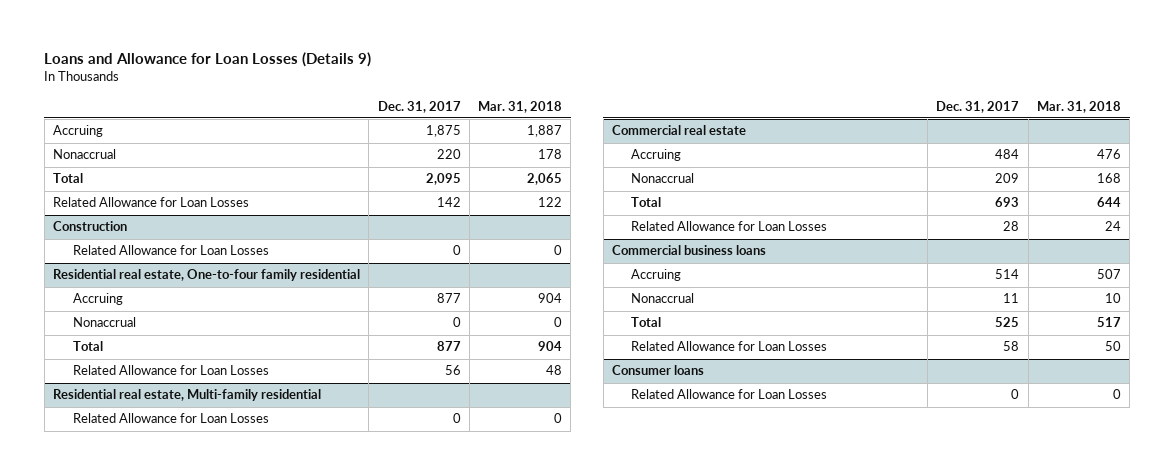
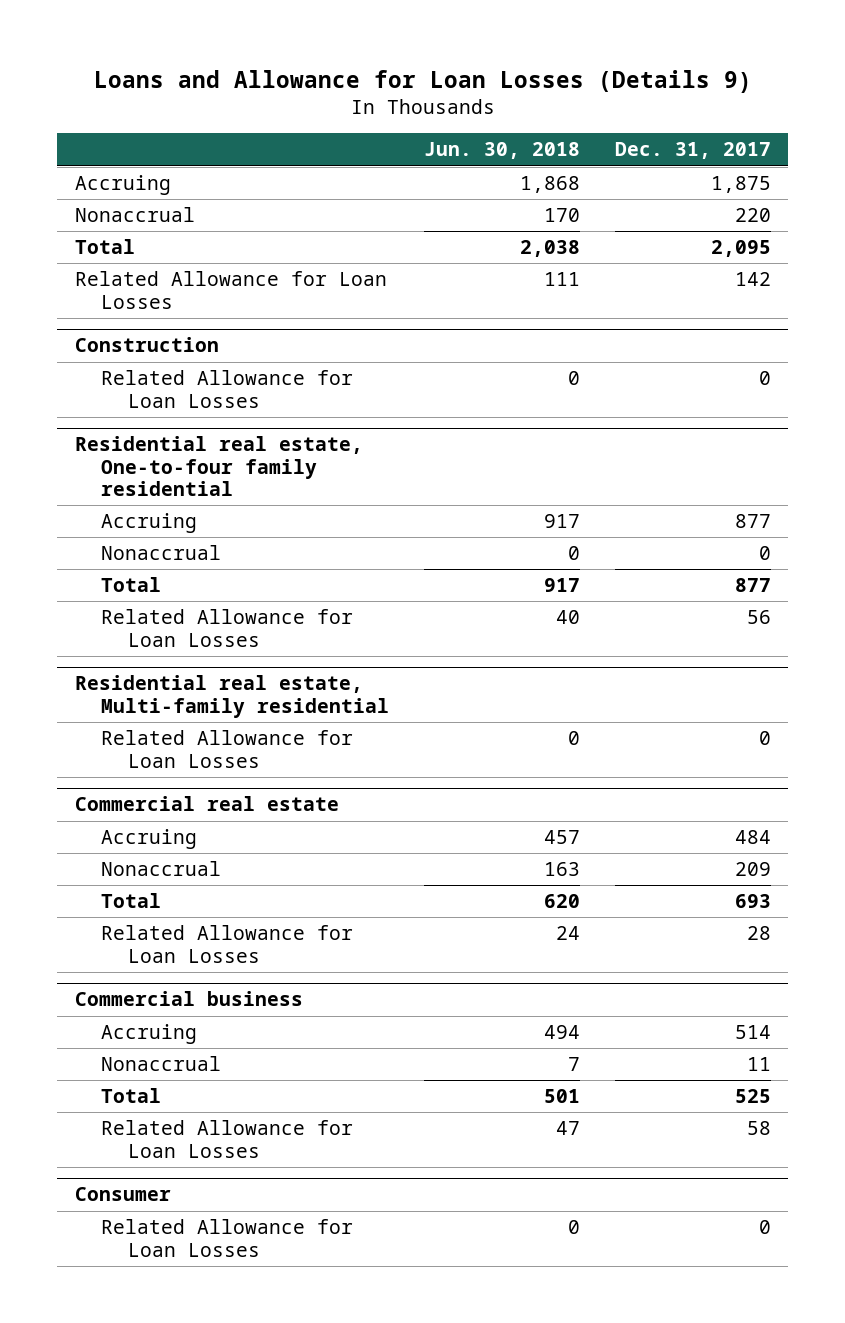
[478,100,563,113] Mar. 31, 2018 -> none
none -> [423,142,580,160] Jun. 30, 2018
[611,245,766,256] Commercial business loans -> [74,991,303,1007] Commercial business
[611,365,704,376] Consumer loans -> [74,1187,171,1202] Consumer

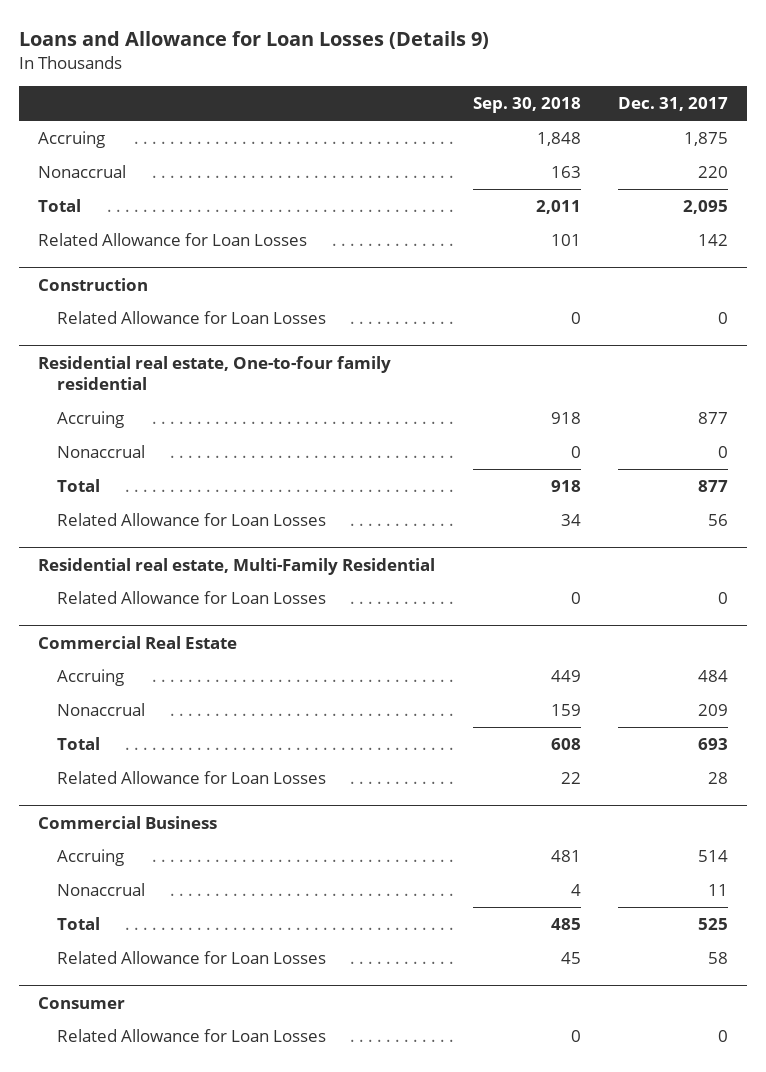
[423,142,580,160] Jun. 30, 2018 -> none
none -> [472,97,581,114] Sep. 30, 2018
[74,675,390,718] Residential real estate, Multi-family residential -> [38,557,436,575] Residential real estate, Multi-Family Residential
[74,796,339,812] Commercial real estate -> [38,635,238,649] Commercial Real Estate
[74,991,303,1007] Commercial business -> [38,815,218,829] Commercial Business

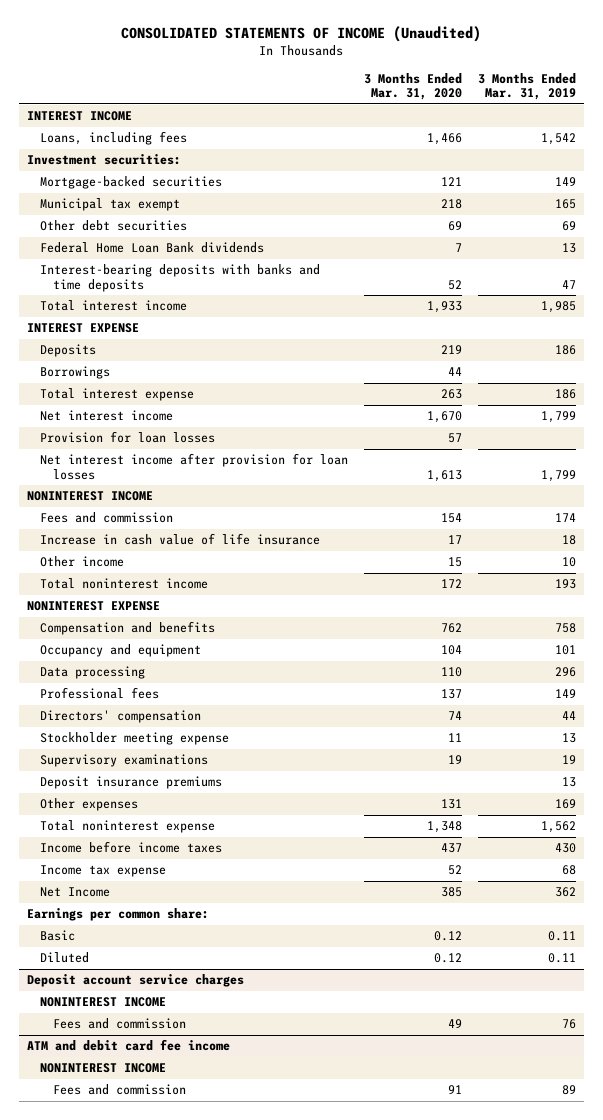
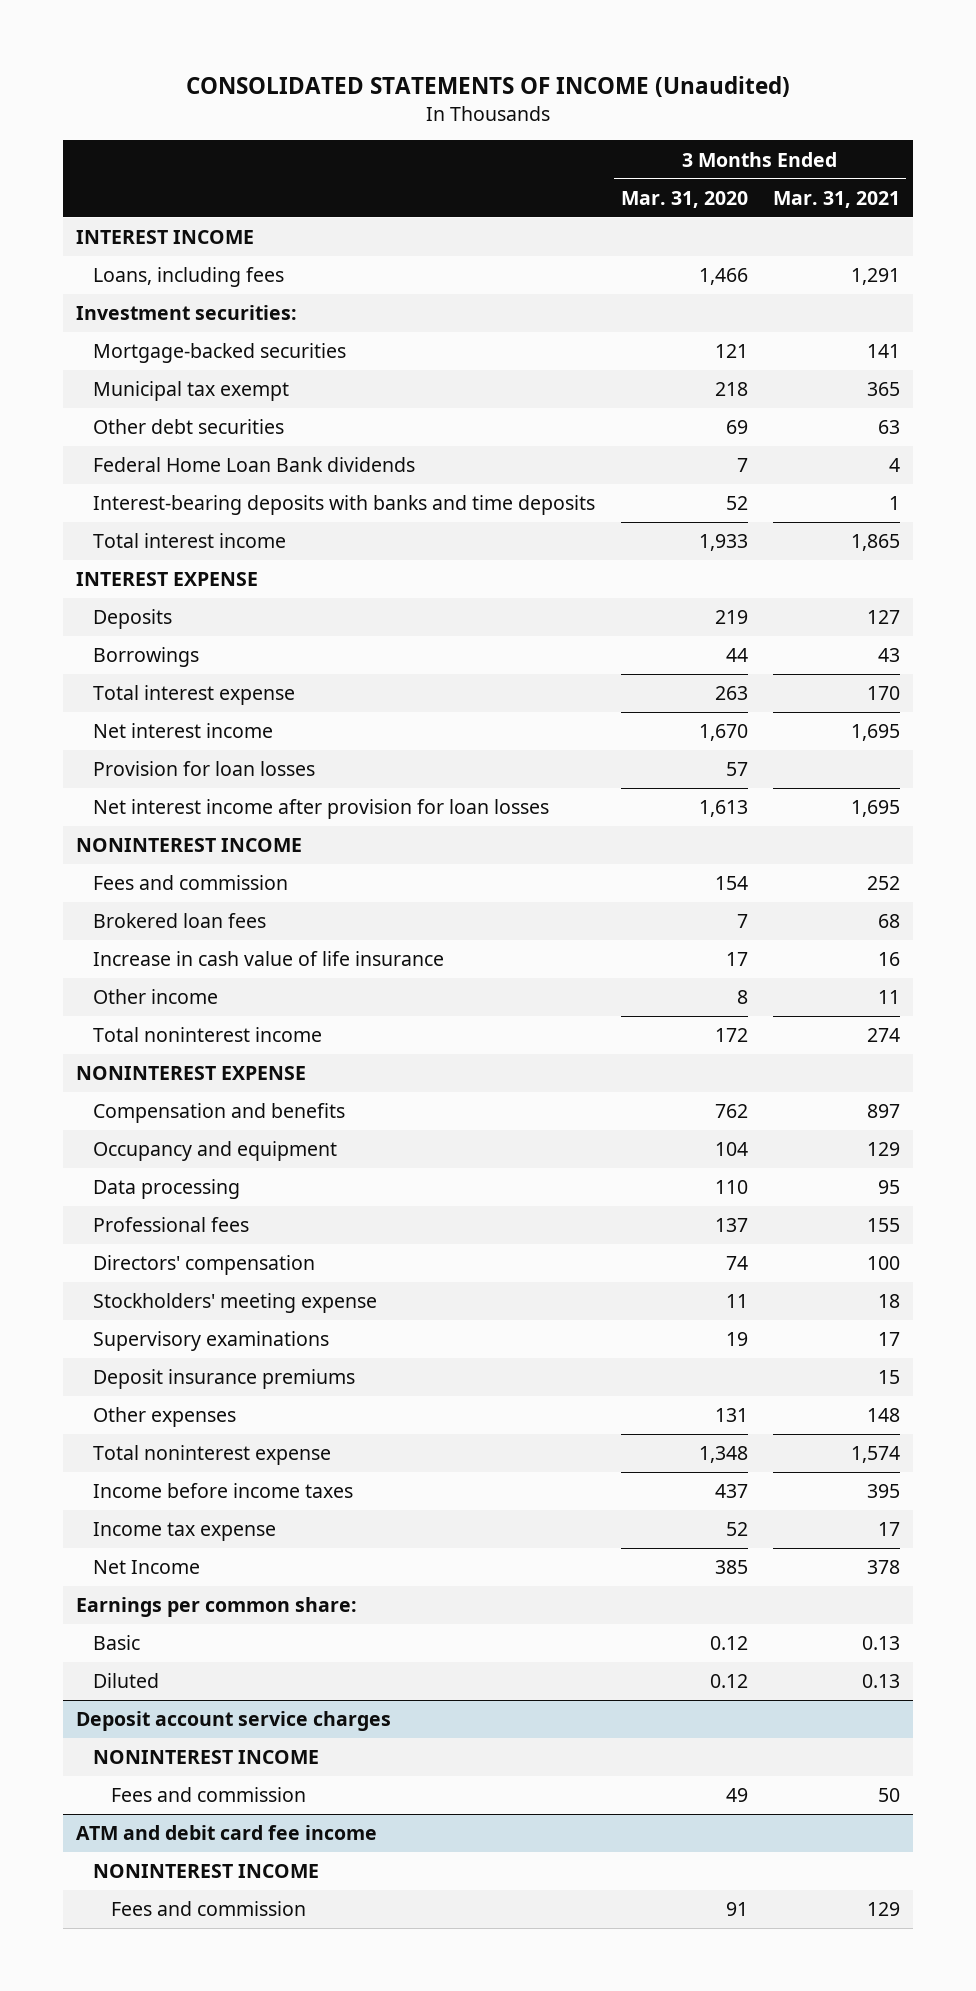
[477,72,576,101] 3 Months Ended Mar. 31, 2019 -> none
none -> [772,190,900,208] Mar. 31, 2021
none -> [93,913,267,929] Brokered loan fees
[447,557,462,568] 15 -> [736,990,748,1005] 8
[39,732,229,746] Stockholder meeting expense -> [93,1293,378,1314] Stockholders' meeting expense

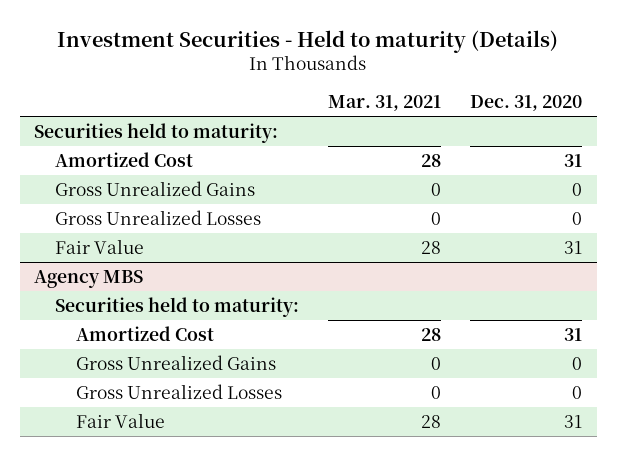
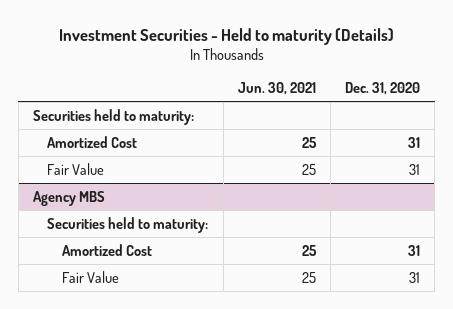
[328,95,442,112] Mar. 31, 2021 -> none
none -> [237,81,316,95] Jun. 30, 2021
[54,180,255,196] Gross Unrealized Gains -> none
[54,209,261,225] Gross Unrealized Losses -> none
[75,354,276,370] Gross Unrealized Gains -> none
[75,383,282,399] Gross Unrealized Losses -> none

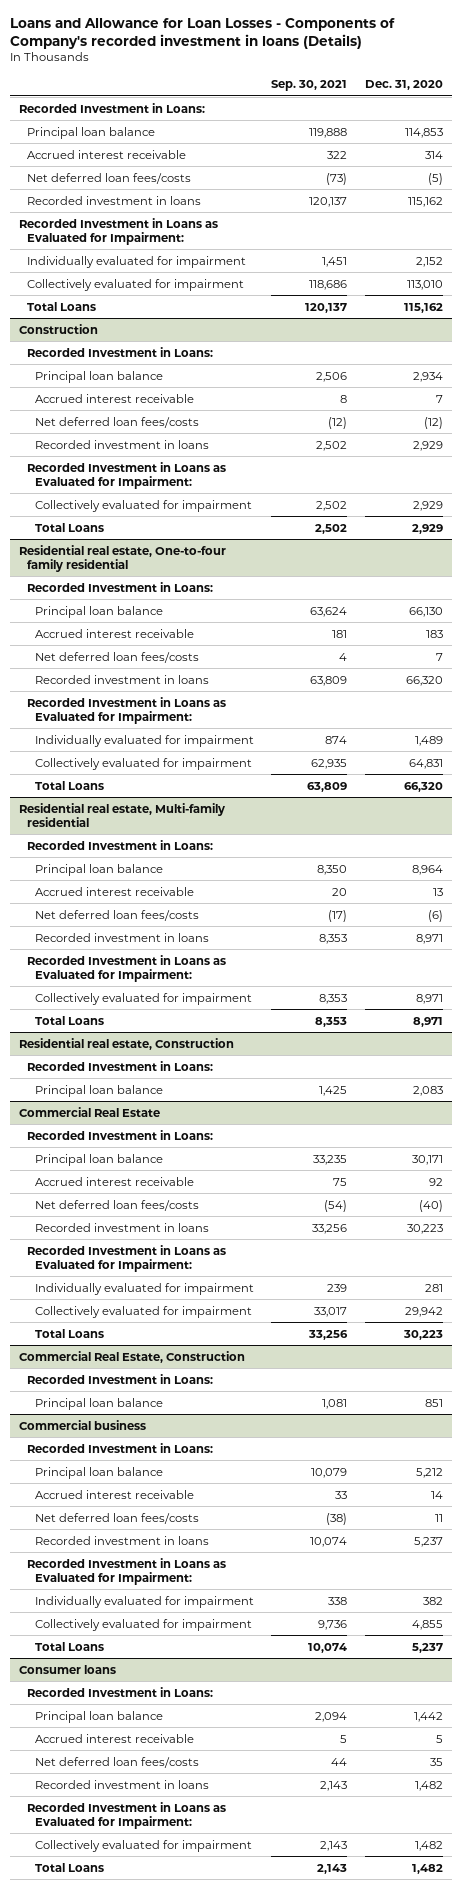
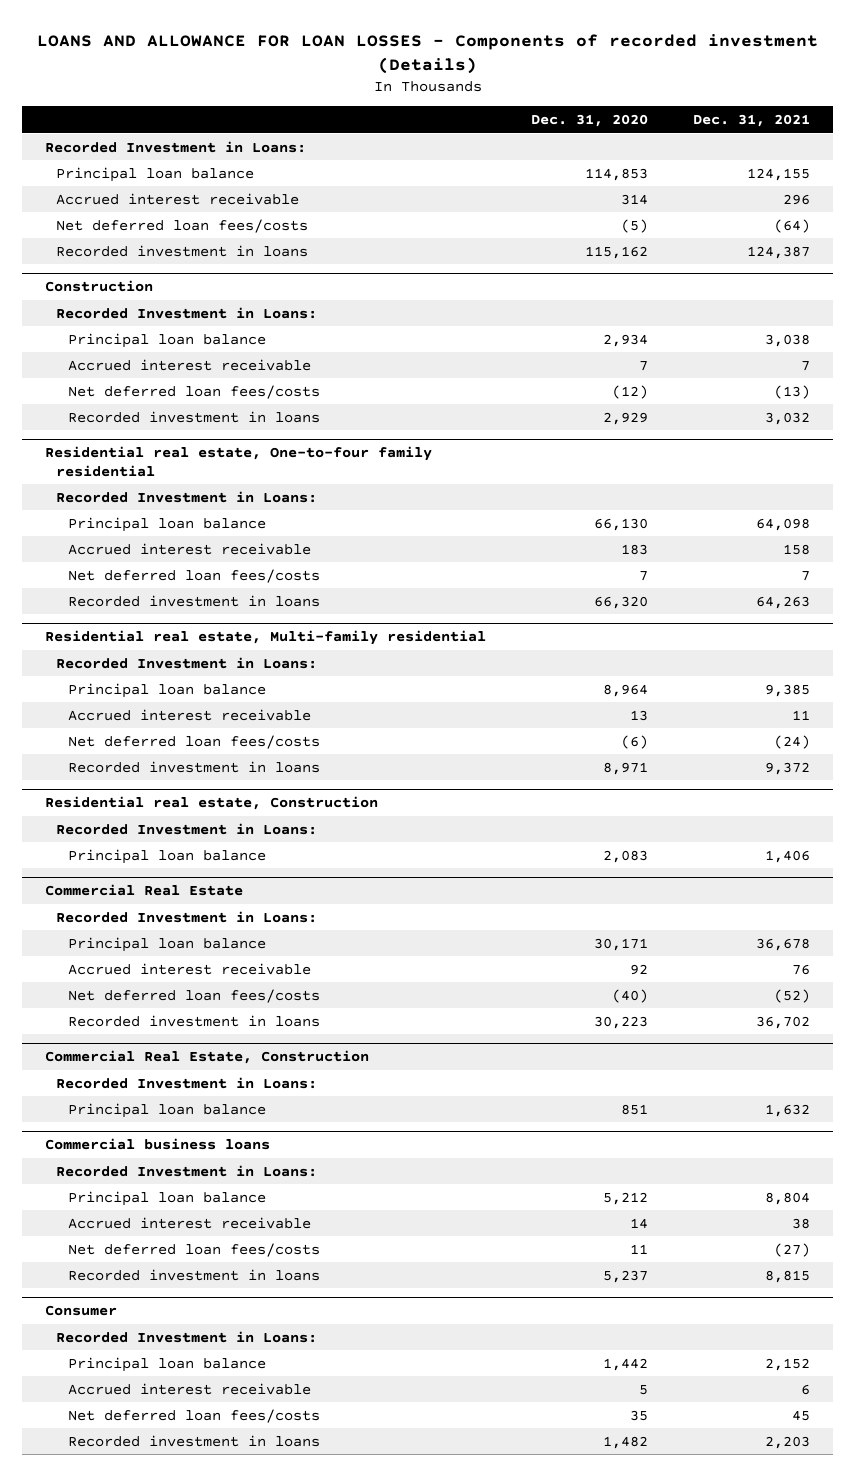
[9,17,395,49] Loans and Allowance for Loan Losses - Components of Company's recorded investment in loans (Details) -> [36,34,818,75] LOANS AND ALLOWANCE FOR LOAN LOSSES - Components of recorded investment (Details)
[271,80,348,92] Sep. 30, 2021 -> none
none -> [693,114,811,128] Dec. 31, 2021
[18,217,218,245] Recorded Investment in Loans as Evaluated for Impairment: -> none
[26,255,246,268] Individually evaluated for impairment -> none
[26,278,244,291] Collectively evaluated for impairment -> none
[26,301,96,311] Total Loans -> none
[26,461,226,489] Recorded Investment in Loans as Evaluated for Impairment: -> none
[34,499,252,512] Collectively evaluated for impairment -> none
[34,522,104,532] Total Loans -> none
[26,696,226,724] Recorded Investment in Loans as Evaluated for Impairment: -> none
[34,734,254,747] Individually evaluated for impairment -> none
[34,757,252,770] Collectively evaluated for impairment -> none
[34,780,104,790] Total Loans -> none
[26,954,226,982] Recorded Investment in Loans as Evaluated for Impairment: -> none
[34,992,252,1005] Collectively evaluated for impairment -> none
[34,1015,104,1025] Total Loans -> none
[26,1244,226,1272] Recorded Investment in Loans as Evaluated for Impairment: -> none
[34,1282,254,1295] Individually evaluated for impairment -> none
[34,1305,252,1318] Collectively evaluated for impairment -> none
[34,1328,104,1338] Total Loans -> none
[18,1419,146,1430] Commercial business -> [44,1138,270,1151] Commercial business loans
[26,1557,226,1585] Recorded Investment in Loans as Evaluated for Impairment: -> none
[34,1595,254,1608] Individually evaluated for impairment -> none
[34,1618,252,1631] Collectively evaluated for impairment -> none
[34,1641,104,1651] Total Loans -> none
[18,1664,116,1674] Consumer loans -> [44,1305,117,1317] Consumer
[26,1801,226,1829] Recorded Investment in Loans as Evaluated for Impairment: -> none
[34,1839,252,1852] Collectively evaluated for impairment -> none
[34,1862,104,1872] Total Loans -> none

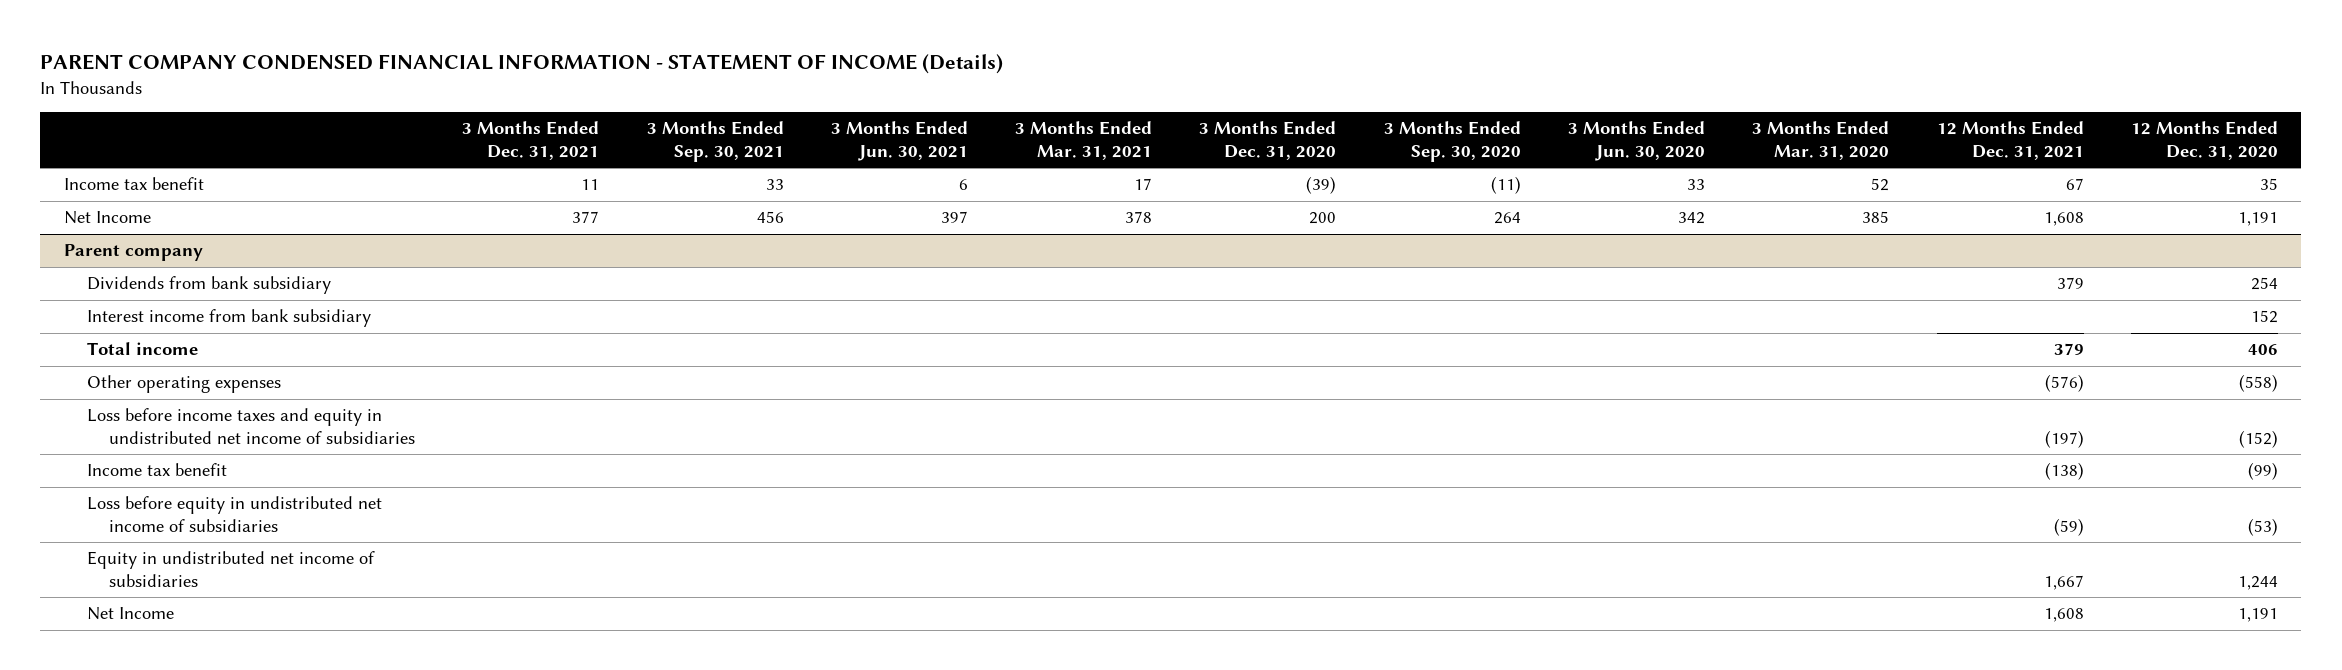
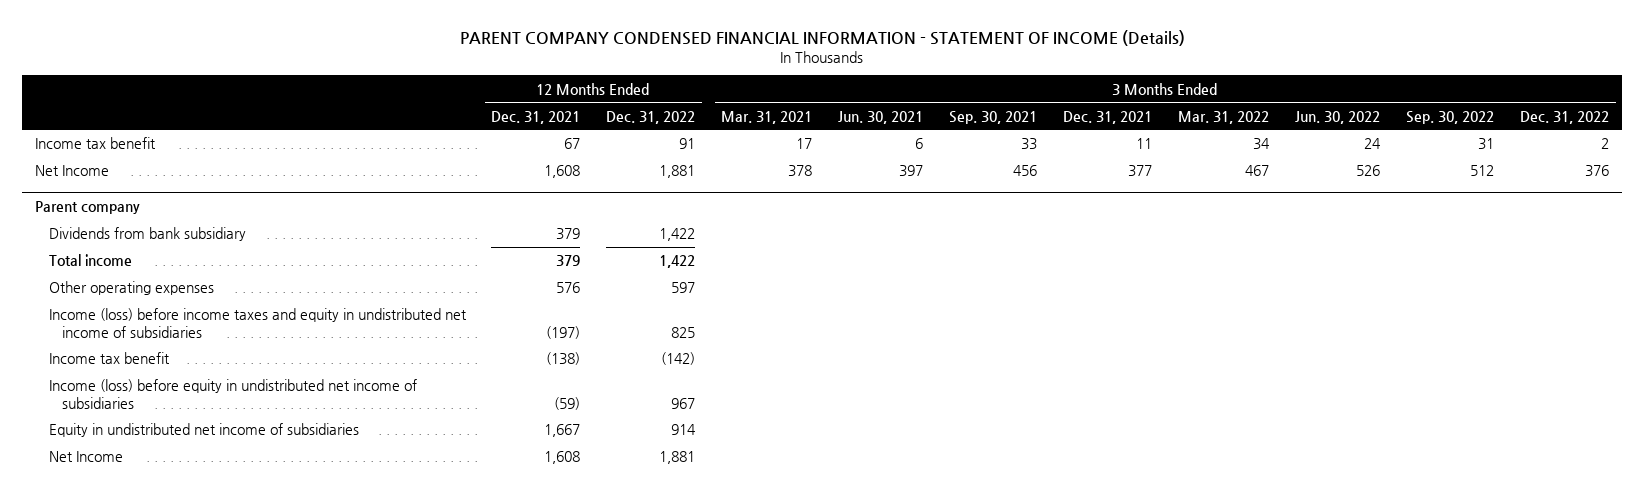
[1199,121,1337,160] 3 Months Ended Dec. 31, 2020 -> none
[1383,121,1521,162] 3 Months Ended Sep. 30, 2020 -> none
[1567,121,1705,161] 3 Months Ended Jun. 30, 2020 -> none
[1752,121,1890,160] 3 Months Ended Mar. 31, 2020 -> none
[2130,121,2278,160] 12 Months Ended Dec. 31, 2020 -> none
none -> [606,110,696,124] Dec. 31, 2022
none -> [1178,110,1270,124] Mar. 31, 2022
none -> [1295,110,1381,124] Jun. 30, 2022
none -> [1406,110,1495,124] Sep. 30, 2022
none -> [1520,110,1610,124] Dec. 31, 2022
[86,309,371,328] Interest income from bank subsidiary -> none
[2044,374,2084,393] (576) -> [556,282,581,294] 576
[86,408,416,444] Loss before income taxes and equity in undistributed net income of subsidiaries -> [48,308,467,338] Income (loss) before income taxes and equity in undistributed net income of subsidiaries
[86,496,382,532] Loss before equity in undistributed net income of subsidiaries -> [48,379,417,409] Income (loss) before equity in undistributed net income of subsidiaries

